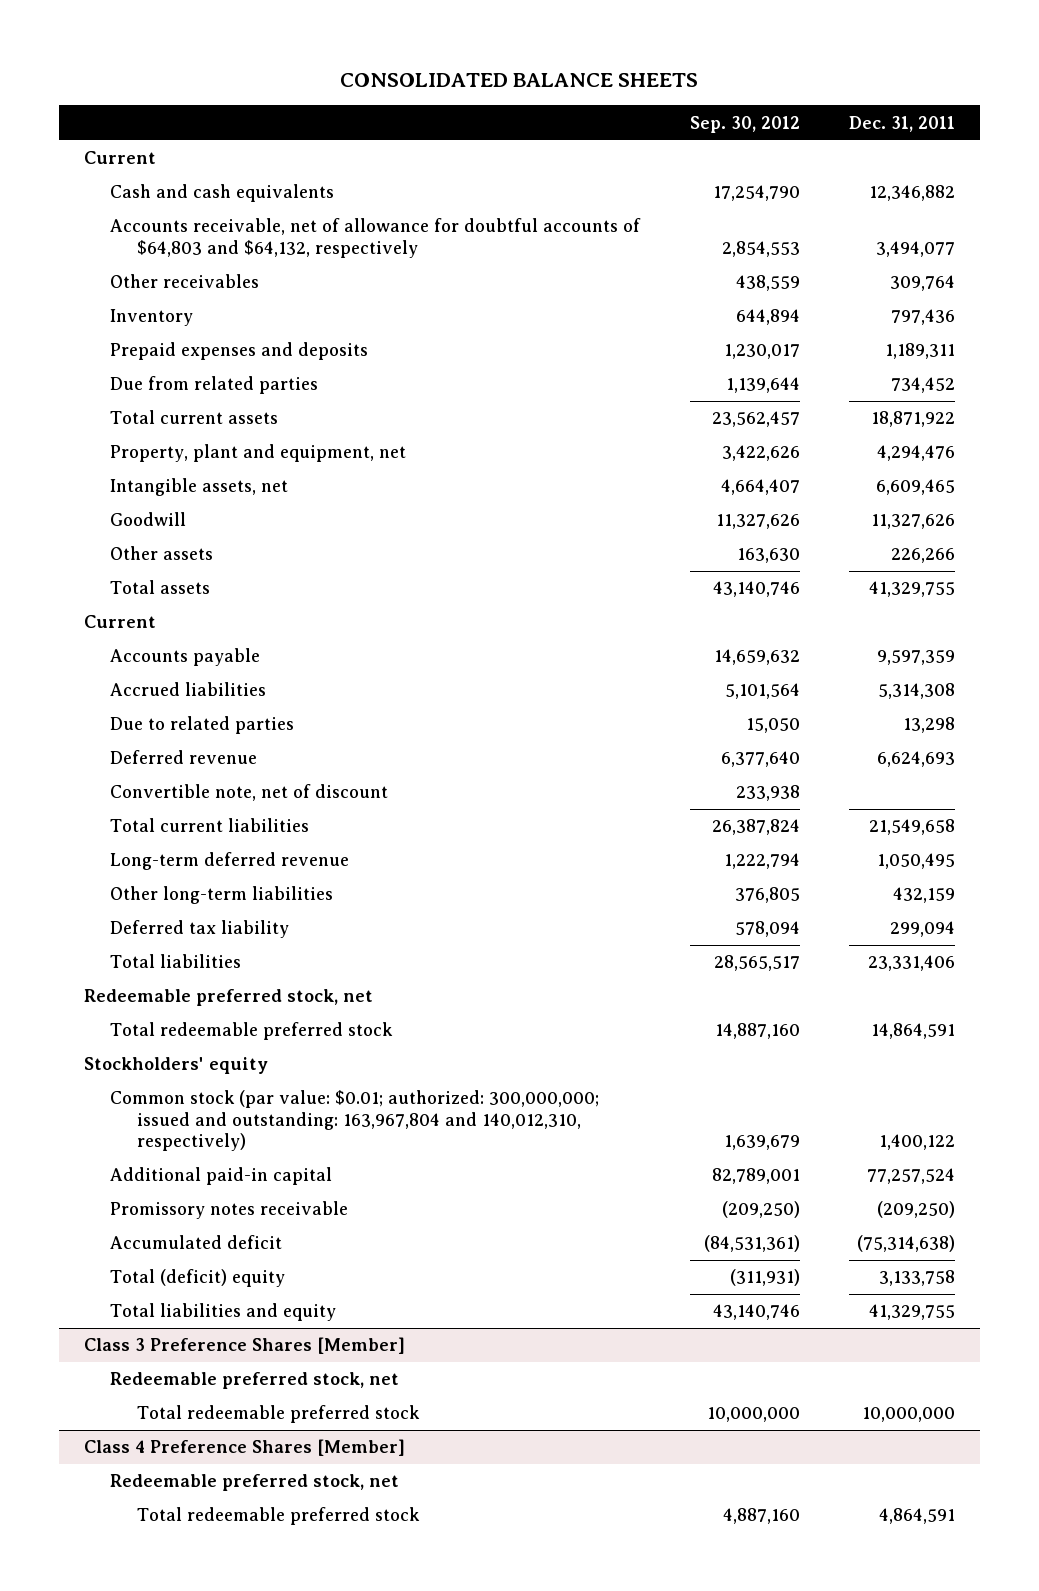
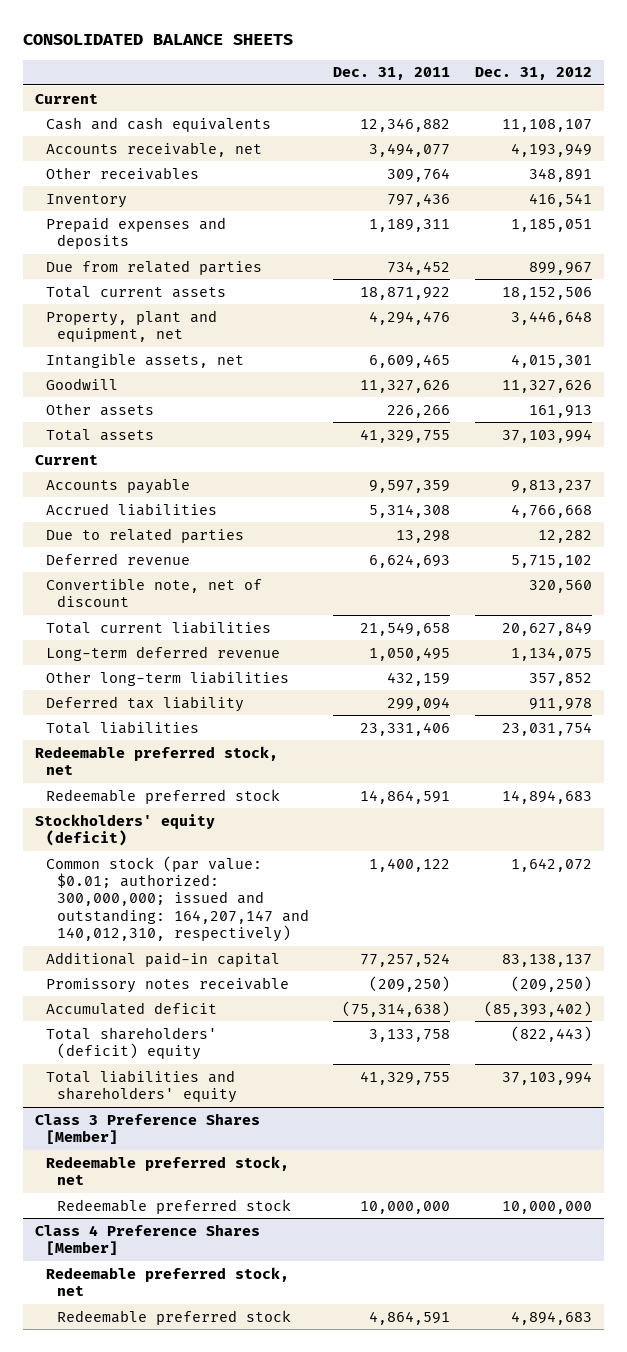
[689,115,800,133] Sep. 30, 2012 -> none
none -> [474,67,592,81] Dec. 31, 2012
[110,218,642,258] Accounts receivable, net of allowance for doubtful accounts of $64,803 and $64,132, respectively -> [45,141,262,157] Accounts receivable, net
[110,1022,394,1041] Total redeemable preferred stock -> [45,788,280,804] Redeemable preferred stock
[83,1057,268,1075] Stockholders' equity -> [35,813,216,847] Stockholders' equity (deficit)
[110,1090,600,1151] Common stock (par value: $0.01; authorized: 300,000,000; issued and outstanding: 163,967,804 and 140,012,310, respectively) -> [45,855,309,942] Common stock (par value: $0.01; authorized: 300,000,000; issued and outstanding: 164,207,147 and 140,012,310, respectively)
[110,1269,286,1288] Total (deficit) equity -> [45,1026,217,1061] Total shareholders' (deficit) equity
[110,1303,337,1322] Total liabilities and equity -> [45,1069,237,1104] Total liabilities and shareholders' equity
[136,1405,420,1424] Total redeemable preferred stock -> [56,1198,291,1214] Redeemable preferred stock
[136,1507,420,1526] Total redeemable preferred stock -> [56,1309,291,1325] Redeemable preferred stock

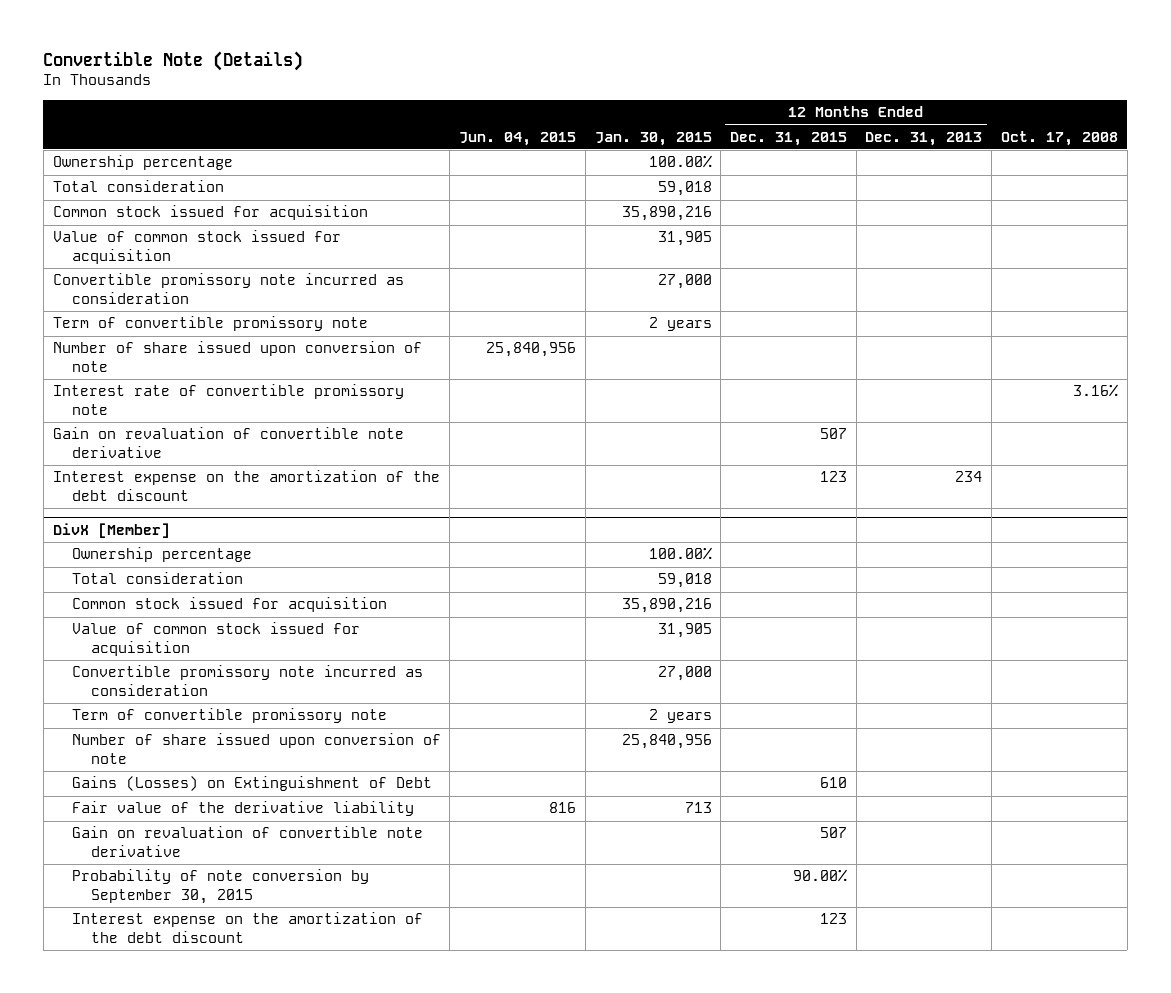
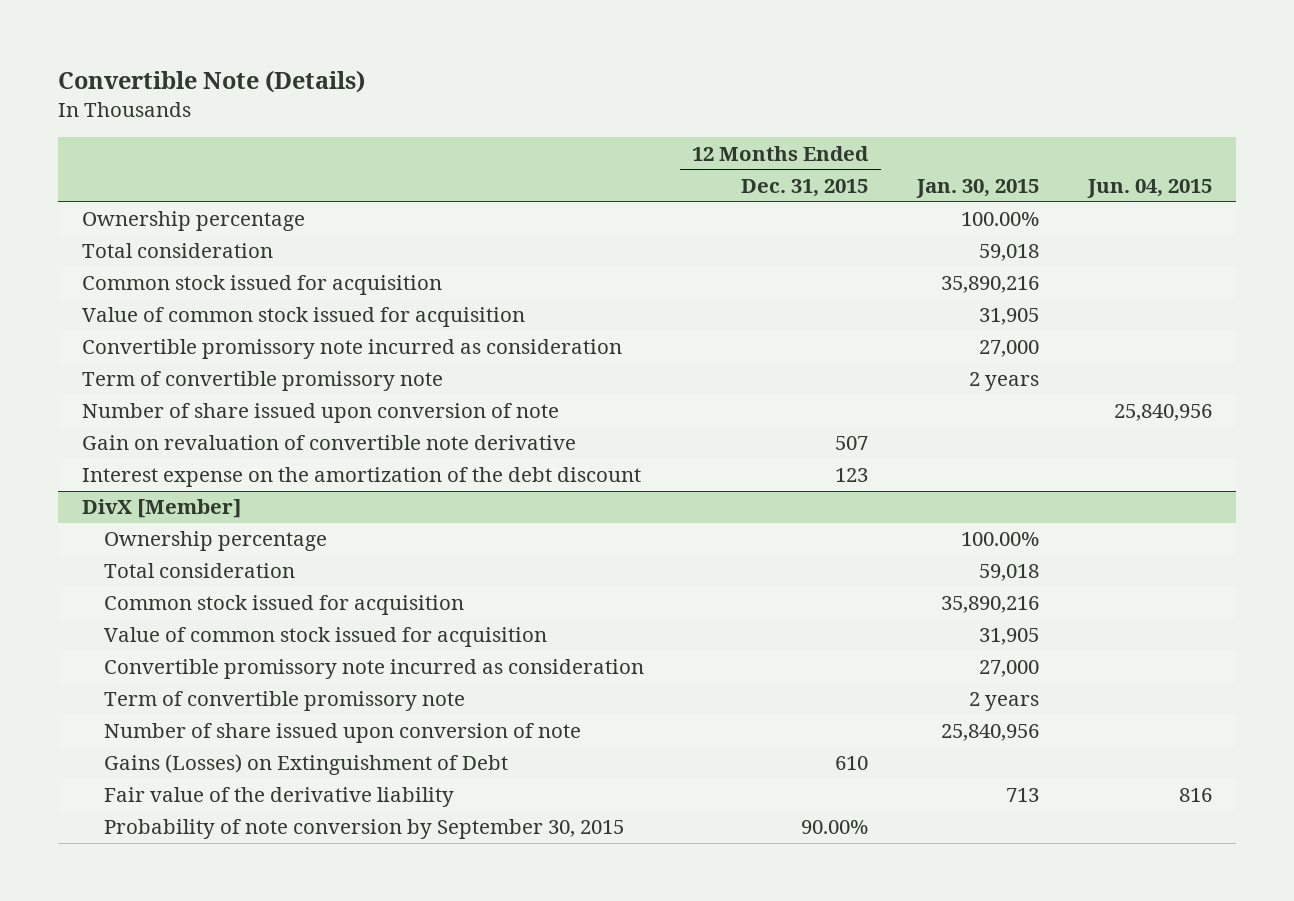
[865,131,983,146] Dec. 31, 2013 -> none
[1000,130,1118,146] Oct. 17, 2008 -> none
[52,384,404,416] Interest rate of convertible promissory note -> none
[71,826,423,858] Gain on revaluation of convertible note derivative -> none
[71,912,423,944] Interest expense on the amortization of the debt discount -> none

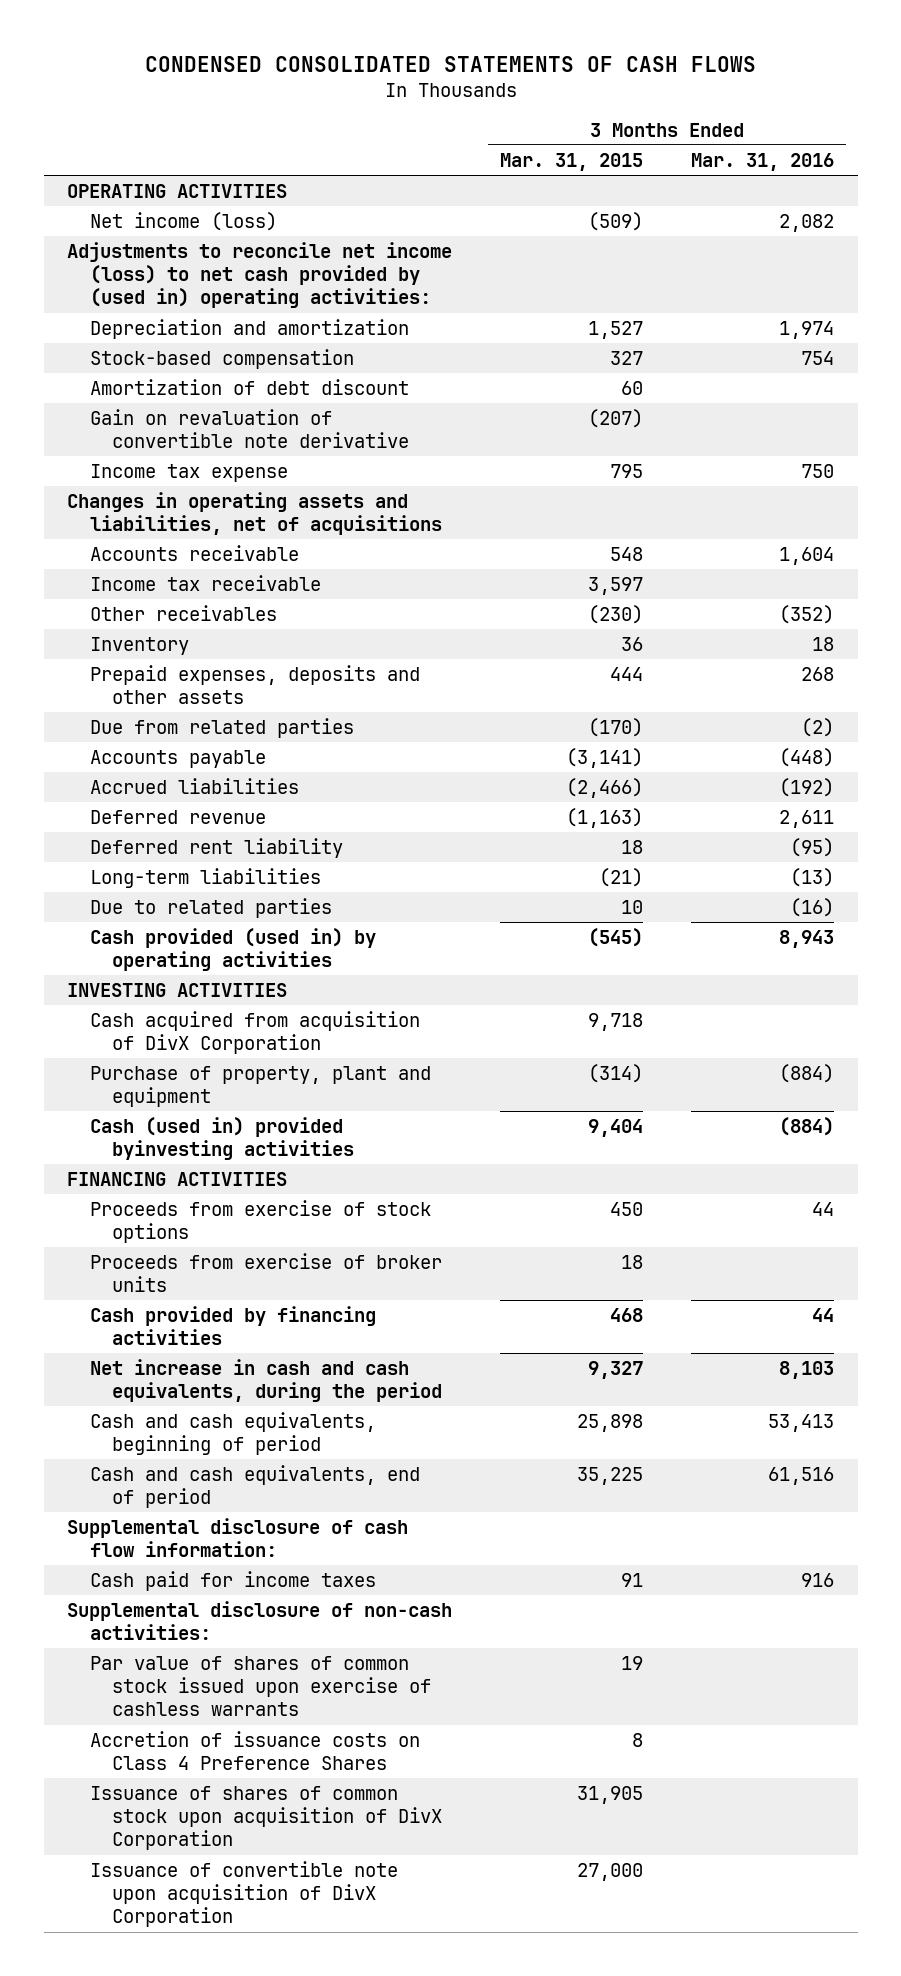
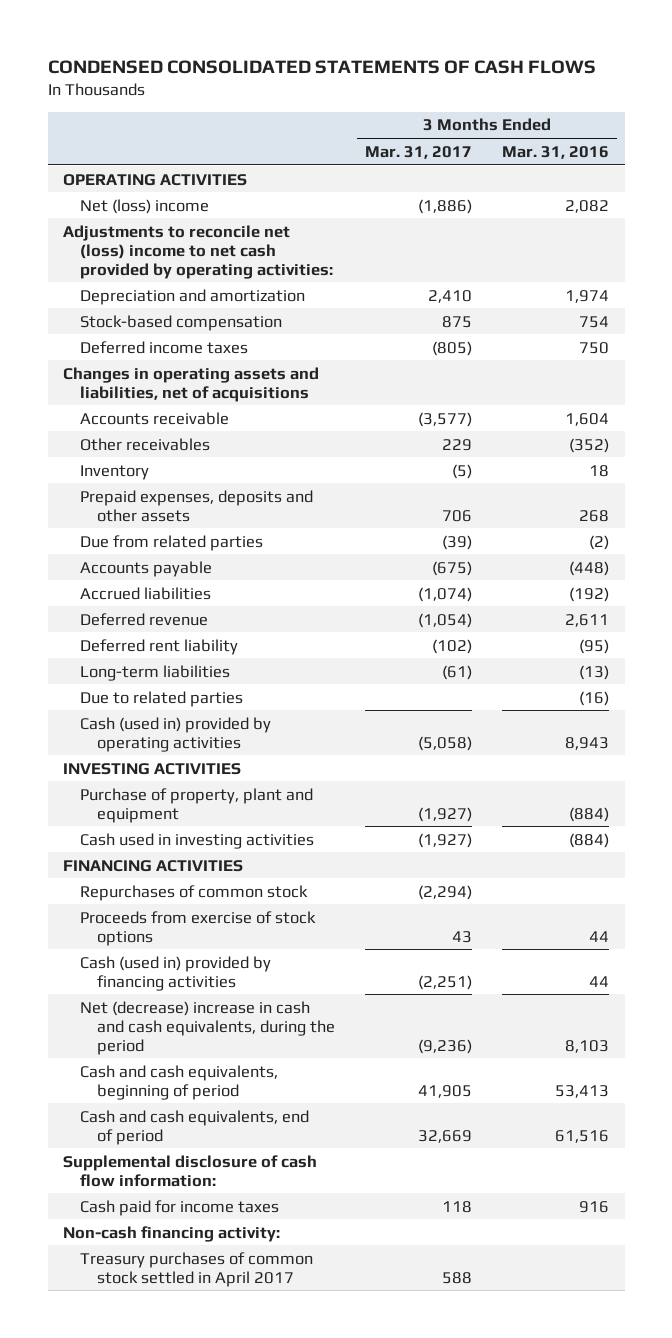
[500,152,644,171] Mar. 31, 2015 -> none
none -> [364,145,472,159] Mar. 31, 2017
[89,211,277,231] Net income (loss) -> [79,198,209,214] Net (loss) income
[67,241,453,309] Adjustments to reconcile net income (loss) to net cash provided by (used in) operating activities: -> [62,224,333,279] Adjustments to reconcile net (loss) income to net cash provided by operating activities:
[89,378,409,395] Amortization of debt discount -> none
[89,408,410,448] Gain on revaluation of convertible note derivative -> none
[89,463,288,482] Income tax expense -> [79,340,248,354] Deferred income taxes
[89,574,321,591] Income tax receivable -> none
[89,927,376,971] Cash provided (used in) by operating activities -> [79,716,271,752] Cash (used in) provided by operating activities
[89,1010,420,1054] Cash acquired from acquisition of DivX Corporation -> none
[89,1116,355,1160] Cash (used in) provided byinvesting activities -> [79,832,314,849] Cash used in investing activities
none -> [79,884,308,901] Repurchases of common stock
[89,1252,442,1292] Proceeds from exercise of broker units -> none
[89,1305,376,1345] Cash provided by financing activities -> [79,955,271,991] Cash (used in) provided by financing activities
[89,1358,443,1402] Net increase in cash and cash equivalents, during the period -> [79,1000,335,1055] Net (decrease) increase in cash and cash equivalents, during the period
[67,1600,453,1640] Supplemental disclosure of non-cash activities: -> none
[89,1655,432,1717] Par value of shares of common stock issued upon exercise of cashless warrants -> none
[89,1730,420,1770] Accretion of issuance costs on Class 4 Preference Shares -> none
[89,1785,443,1851] Issuance of shares of common stock upon acquisition of DivX Corporation -> none
[89,1860,398,1928] Issuance of convertible note upon acquisition of DivX Corporation -> none
none -> [62,1225,280,1242] Non-cash financing activity:
none -> [79,1251,313,1287] Treasury purchases of common stock settled in April 2017

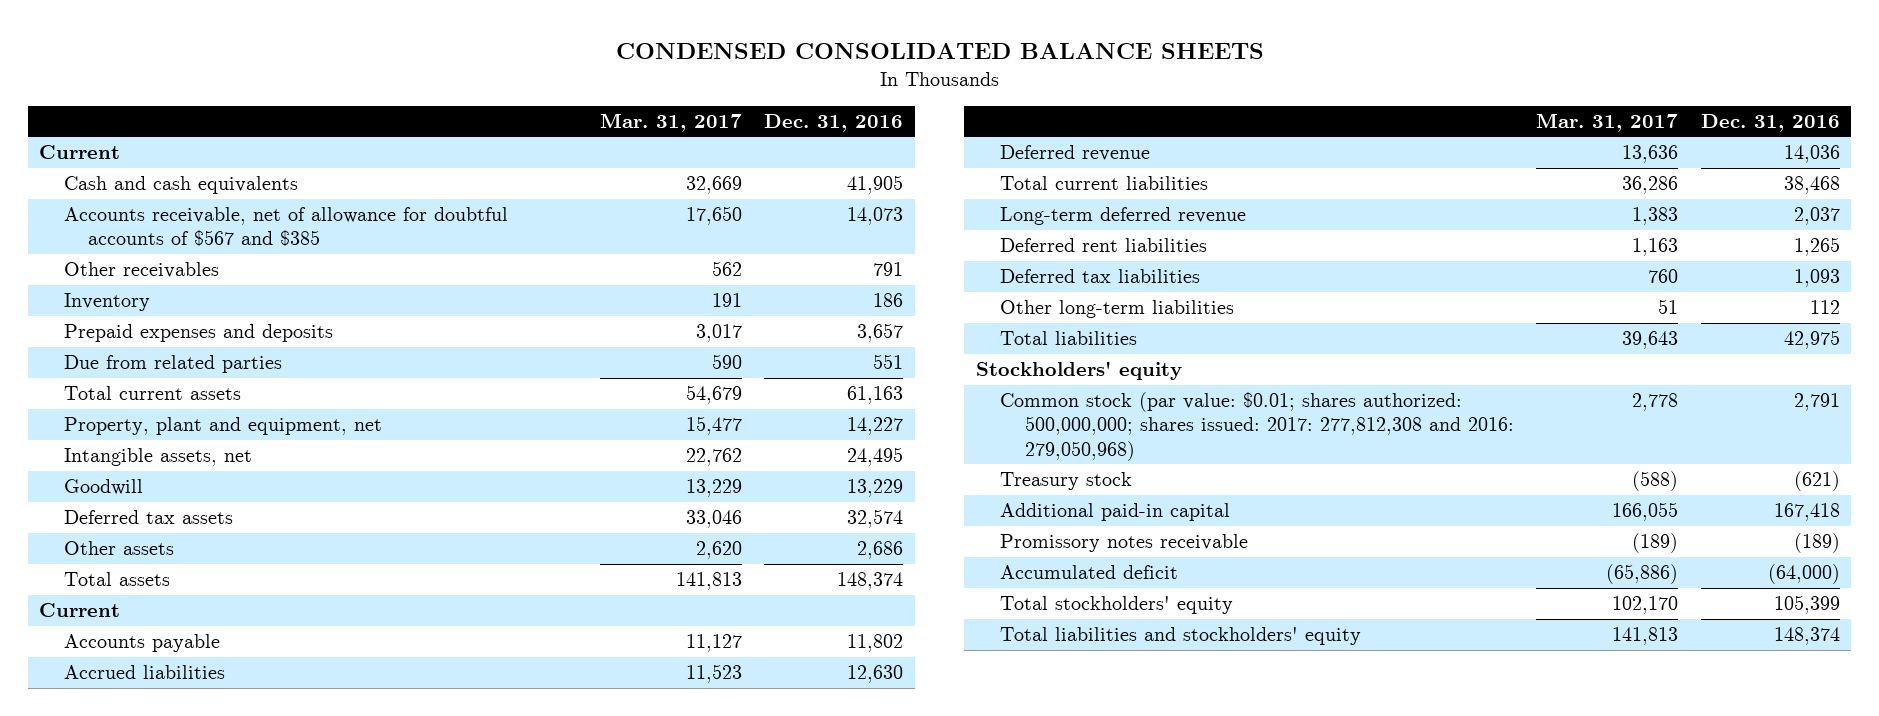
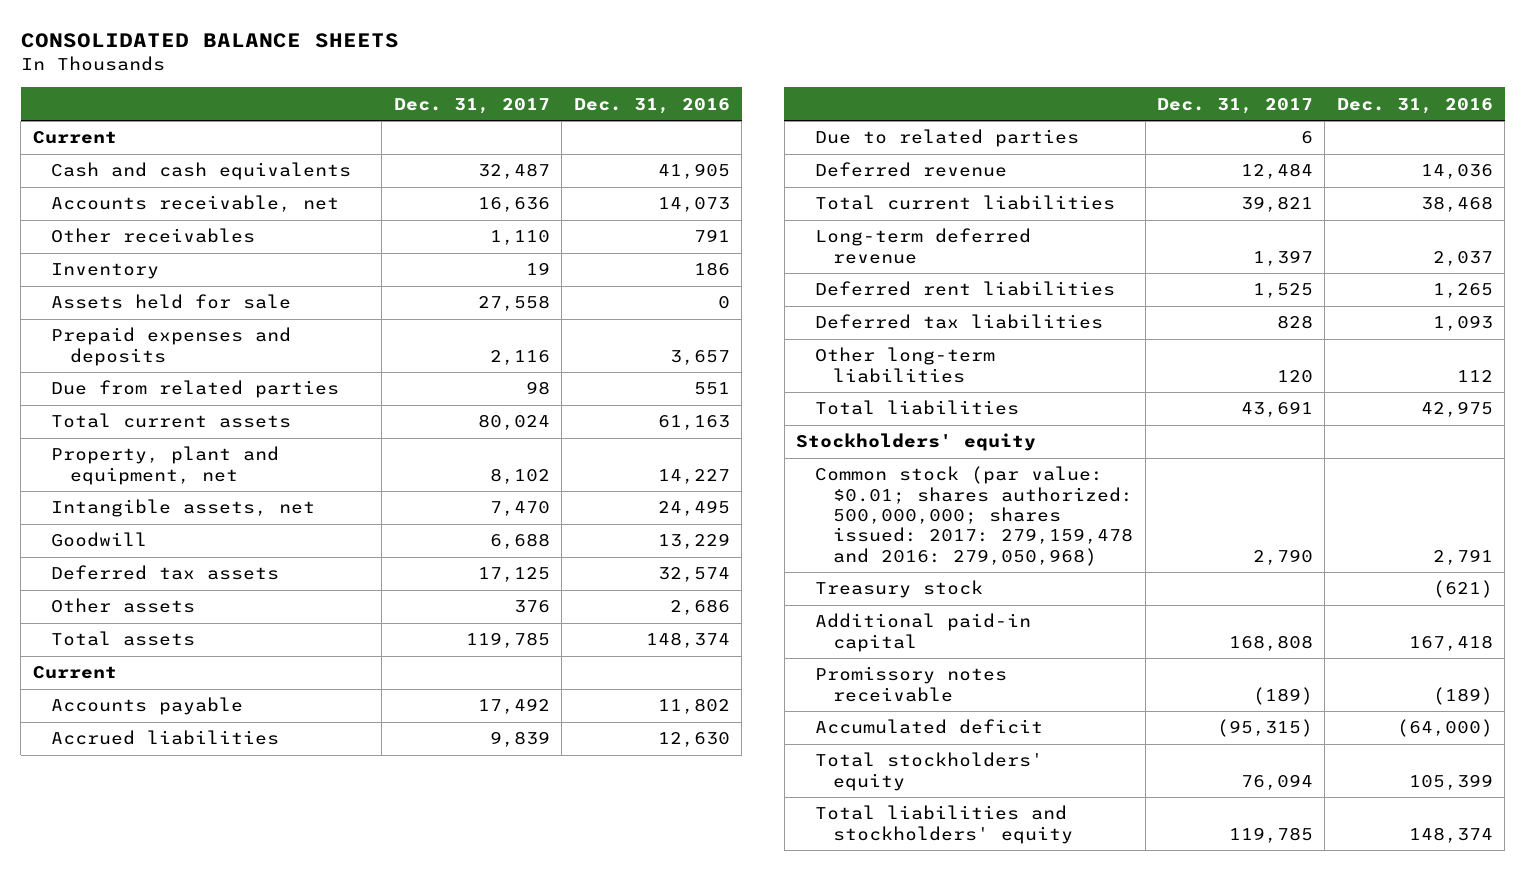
[615,42,1264,59] CONDENSED CONSOLIDATED BALANCE SHEETS -> [20,33,399,49] CONSOLIDATED BALANCE SHEETS
[599,112,742,132] Mar. 31, 2017 -> none
none -> [393,97,550,114] Dec. 31, 2017
[63,207,508,247] Accounts receivable, net of allowance for doubtful accounts of $567 and $385 -> [51,195,340,213] Accounts receivable, net
none -> [51,294,292,310] Assets held for sale
none -> [814,129,1079,148] Due to related parties
[1000,392,1514,461] Common stock (par value: $0.01; shares authorized: 500,000,000; shares issued: 2017: 277,812,308 and 2016: 279,050,968) -> [814,466,1134,566] Common stock (par value: $0.01; shares authorized: 500,000,000; shares issued: 2017: 279,159,478 and 2016: 279,050,968)

